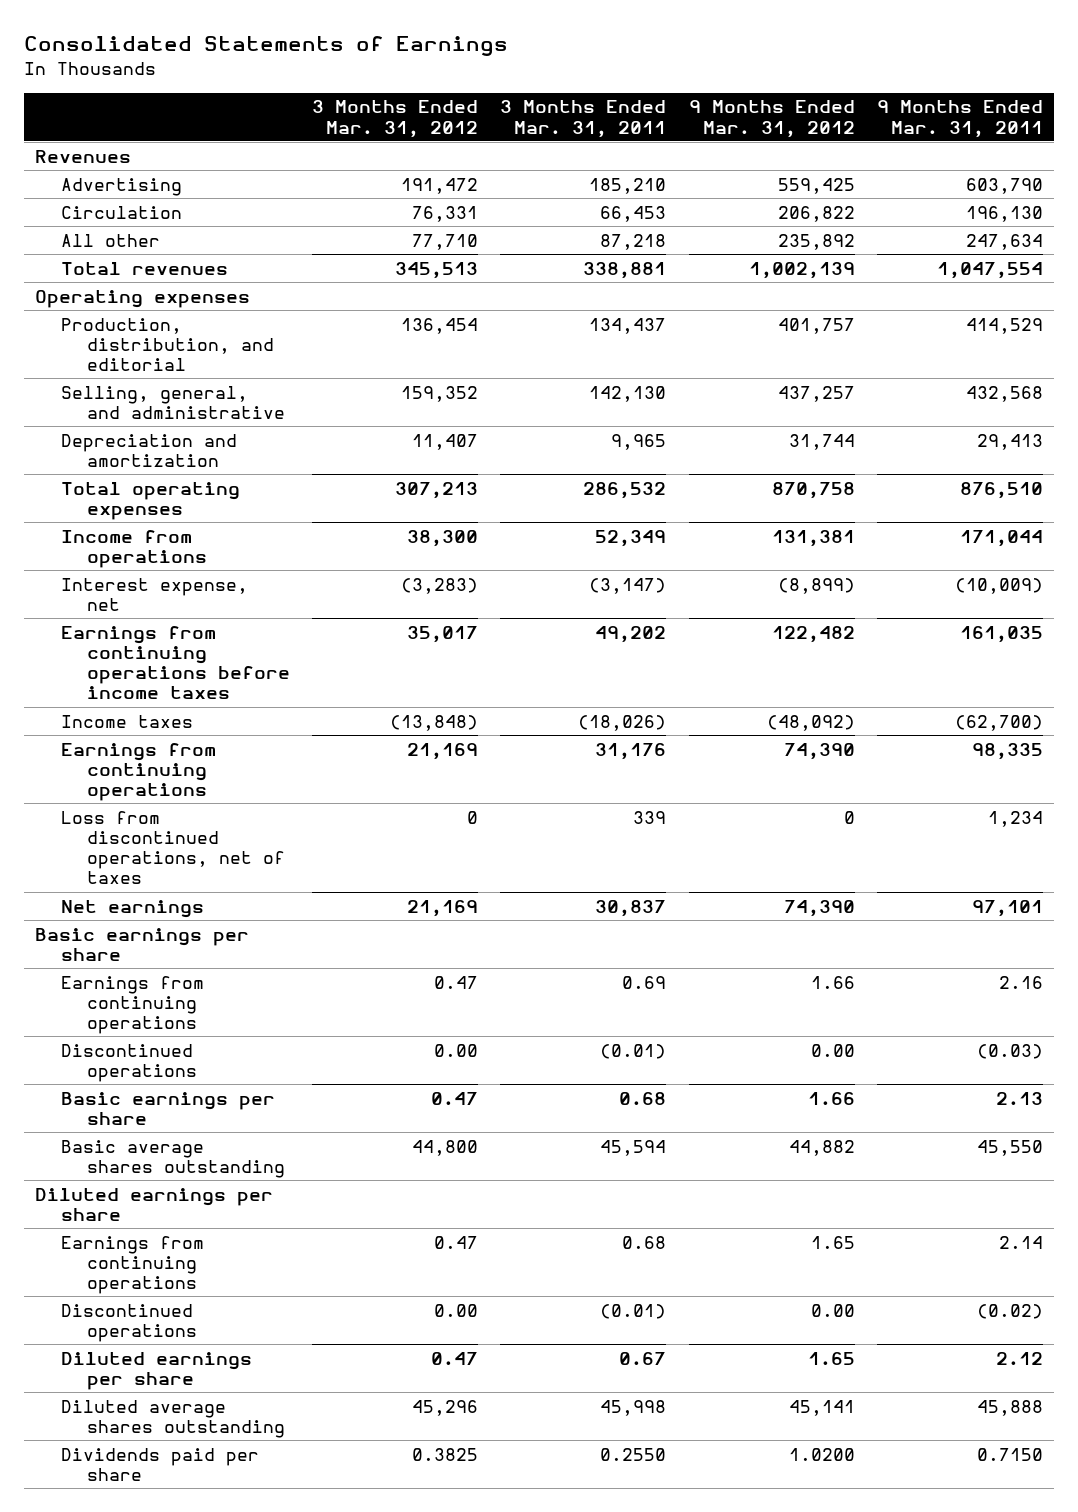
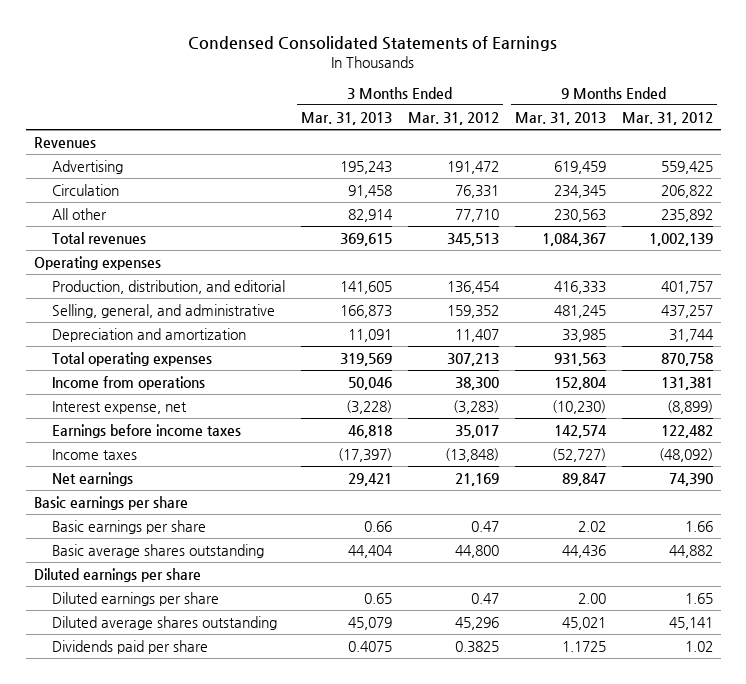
[23,36,508,57] Consolidated Statements of Earnings -> [188,35,558,51] Condensed Consolidated Statements of Earnings
[500,100,667,138] 3 Months Ended Mar. 31, 2011 -> none
[876,100,1043,138] 9 Months Ended Mar. 31, 2011 -> none
none -> [300,111,392,125] Mar. 31, 2013
none -> [514,111,606,125] Mar. 31, 2013
[60,625,290,700] Earnings from continuing operations before income taxes -> [51,423,241,438] Earnings before income taxes
[60,742,216,802] Earnings from continuing operations -> none
[60,810,285,885] Loss from discontinued operations, net of taxes -> none
[60,975,204,1035] Earnings from continuing operations -> none
[60,1043,197,1082] Discontinued operations -> none
[60,1235,204,1295] Earnings from continuing operations -> none
[60,1303,197,1342] Discontinued operations -> none
[788,1447,855,1461] 1.0200 -> [684,640,713,652] 1.02

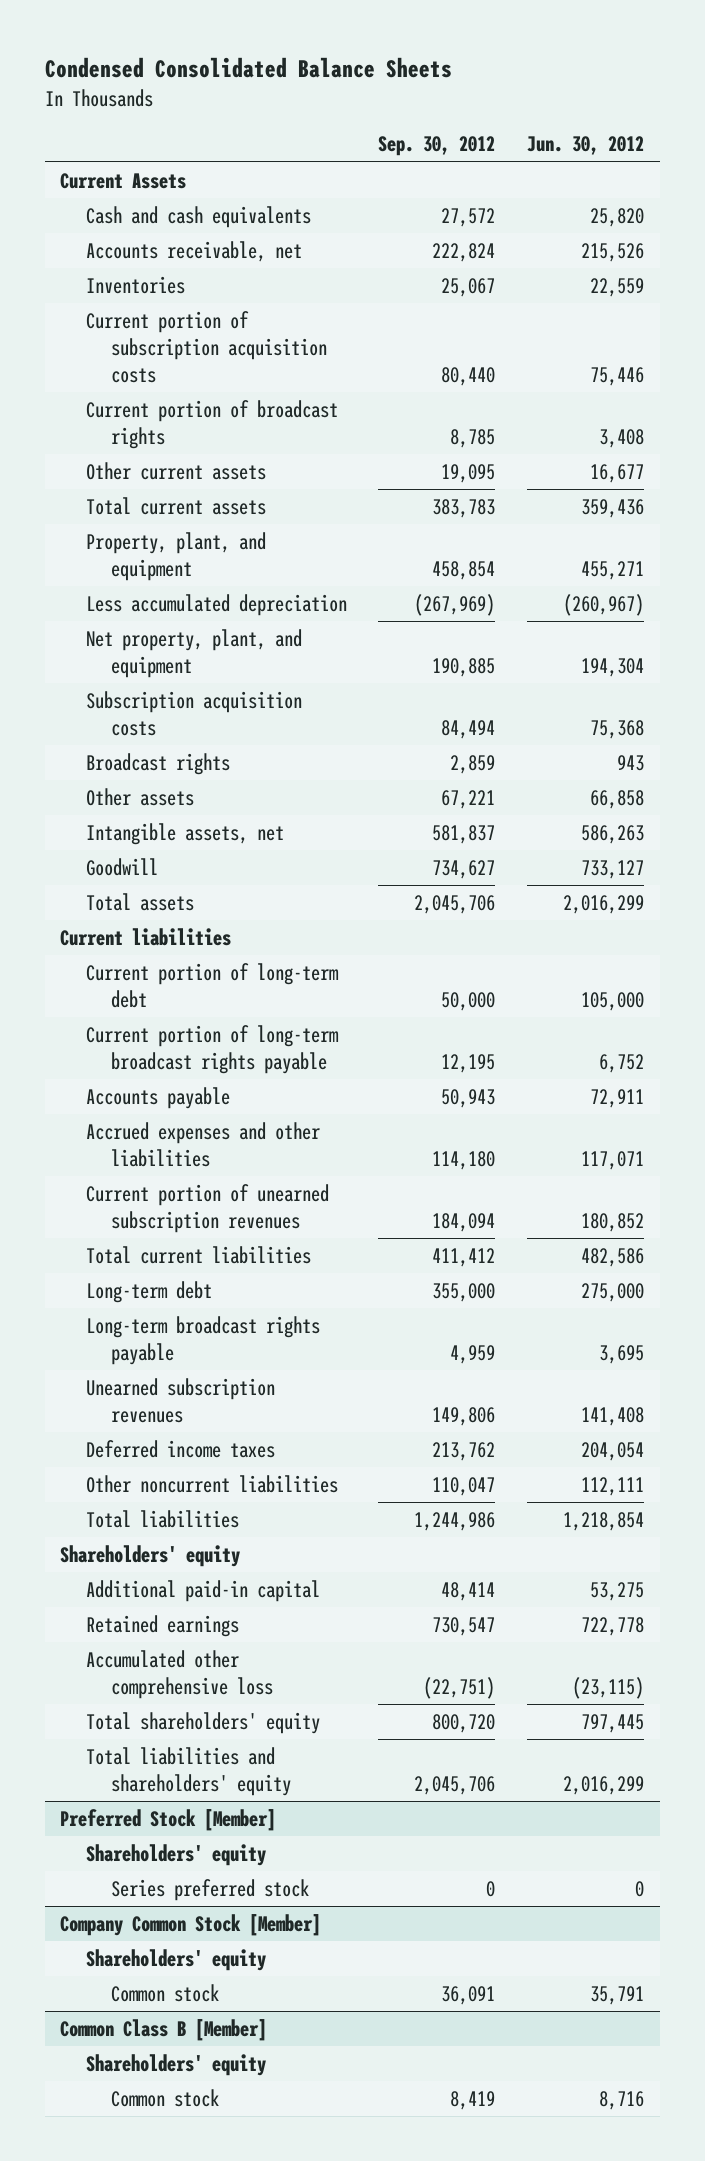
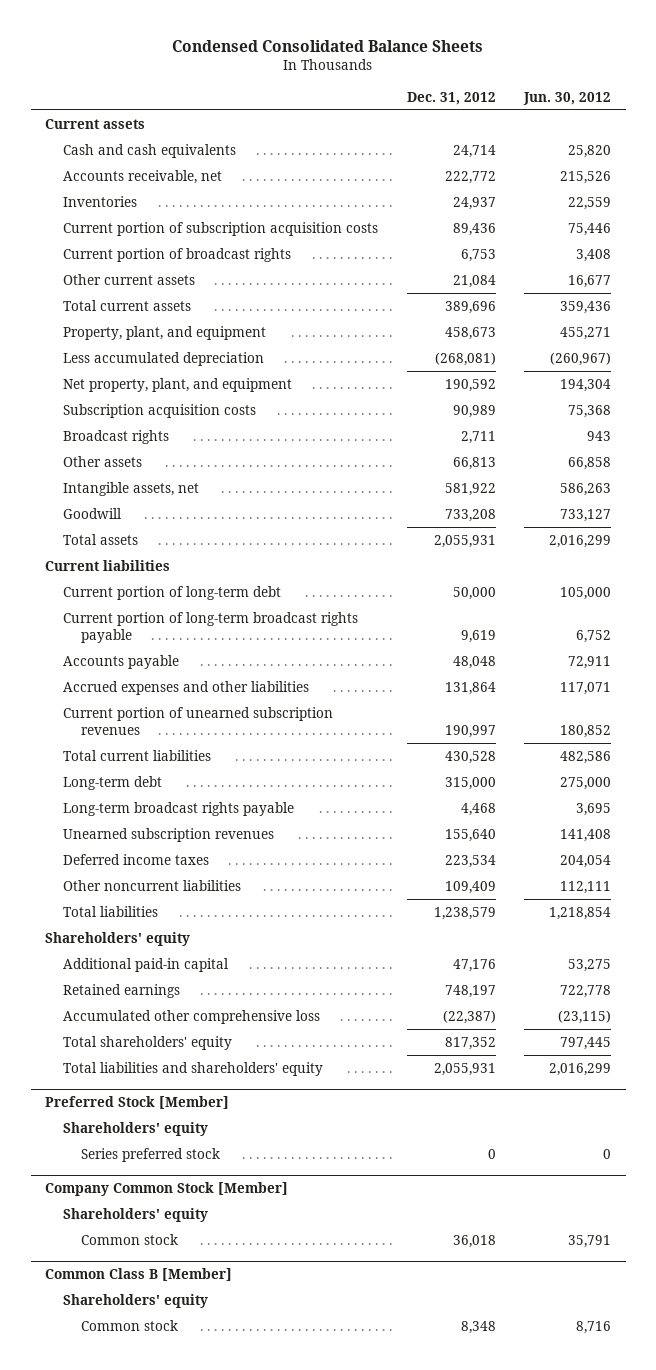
[378,136,496,157] Sep. 30, 2012 -> none
none -> [406,91,496,105] Dec. 31, 2012
[60,172,187,189] Current Assets -> [44,118,145,129] Current assets

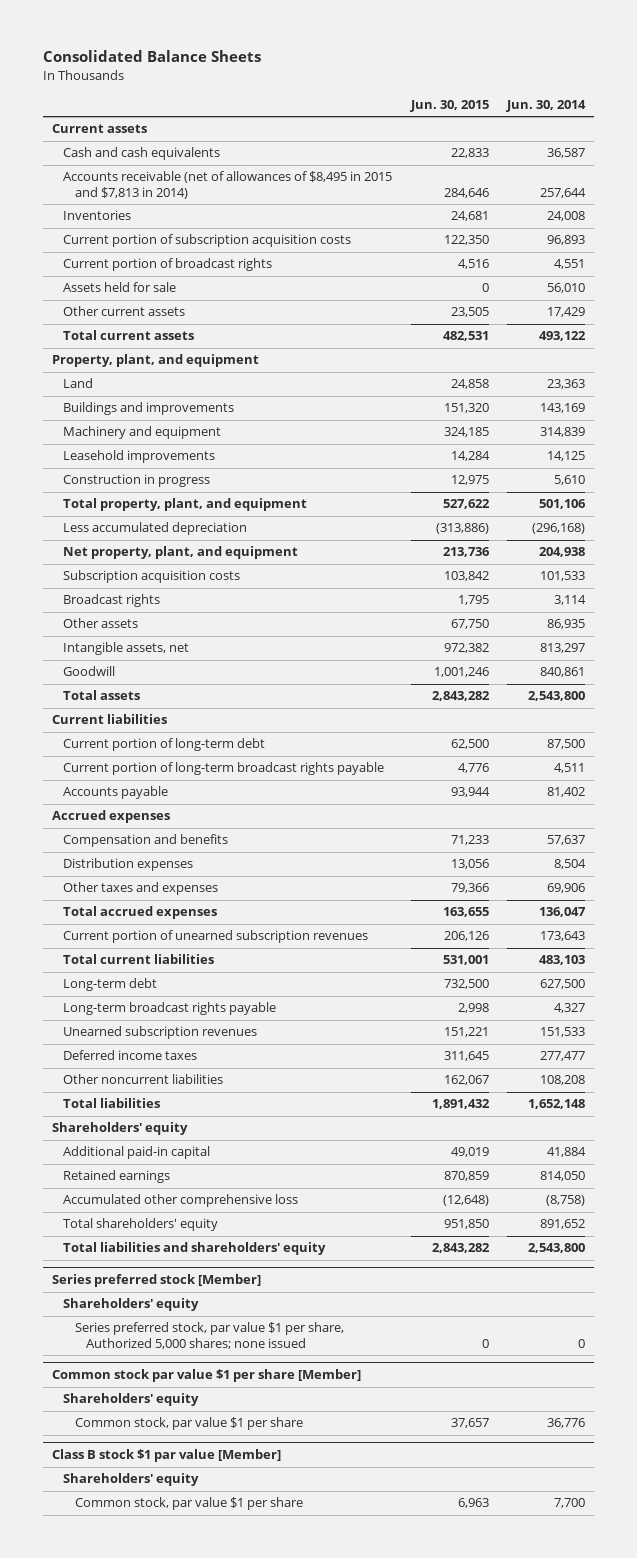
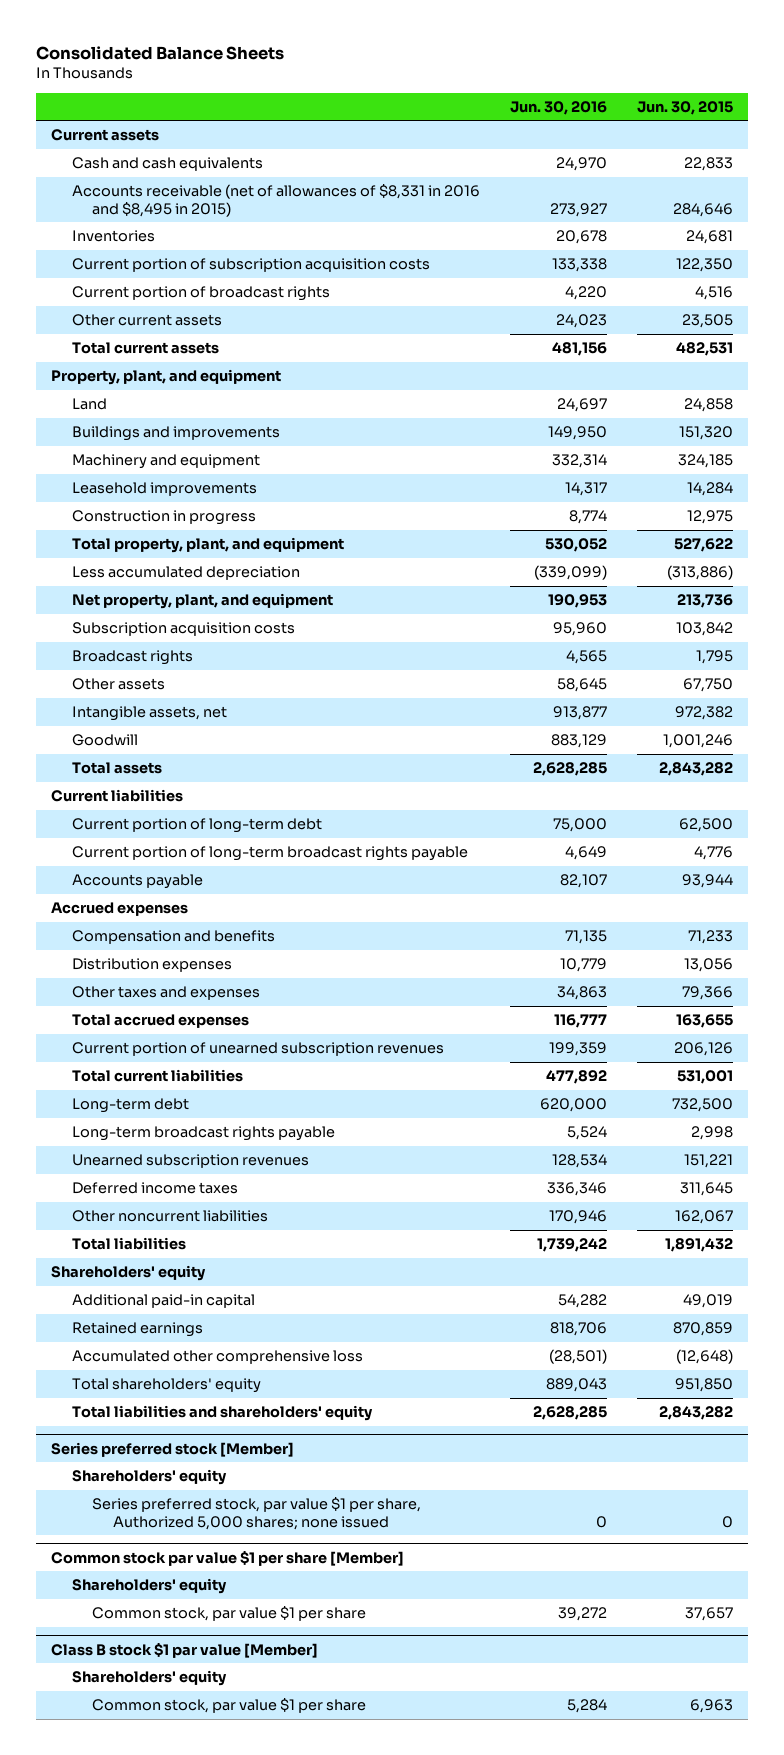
[506,100,587,113] Jun. 30, 2014 -> none
none -> [509,100,607,115] Jun. 30, 2016
[63,171,393,199] Accounts receivable (net of allowances of $8,495 in 2015 and $7,813 in 2014) -> [71,184,480,217] Accounts receivable (net of allowances of $8,331 in 2016 and $8,495 in 2015)
[63,282,177,293] Assets held for sale -> none

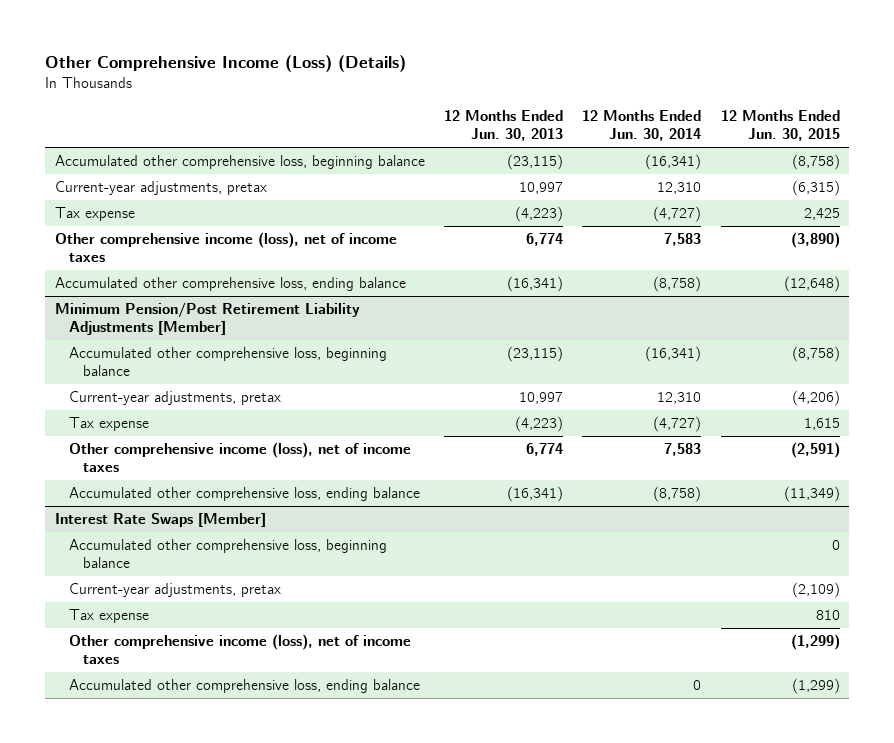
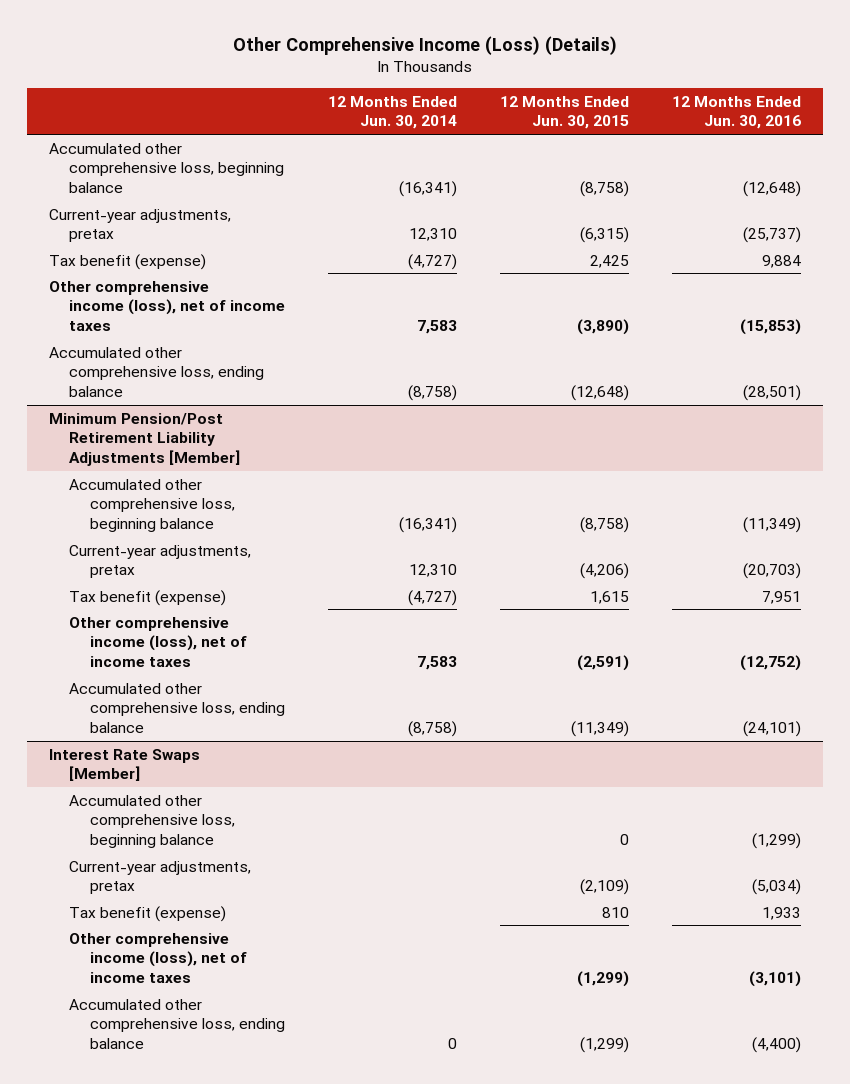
[444,109,564,142] 12 Months Ended Jun. 30, 2013 -> none
none -> [672,95,802,130] 12 Months Ended Jun. 30, 2016
[54,206,135,221] Tax expense -> [48,253,206,270] Tax benefit (expense)
[68,416,149,431] Tax expense -> [69,589,227,606] Tax benefit (expense)
[68,608,149,623] Tax expense -> [69,905,227,922] Tax benefit (expense)

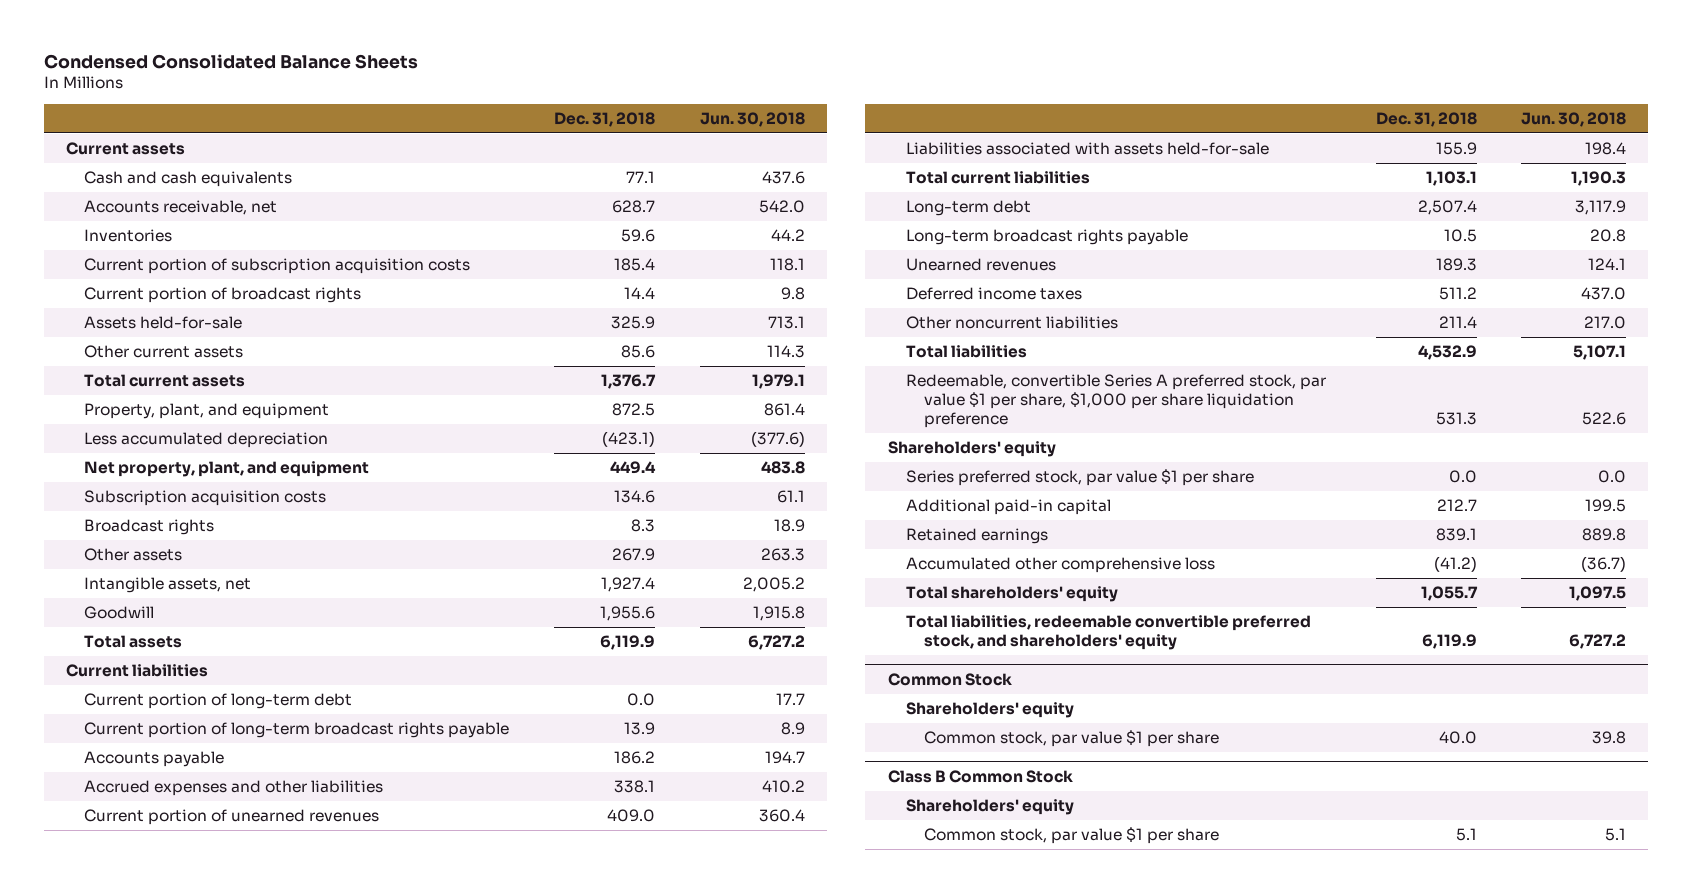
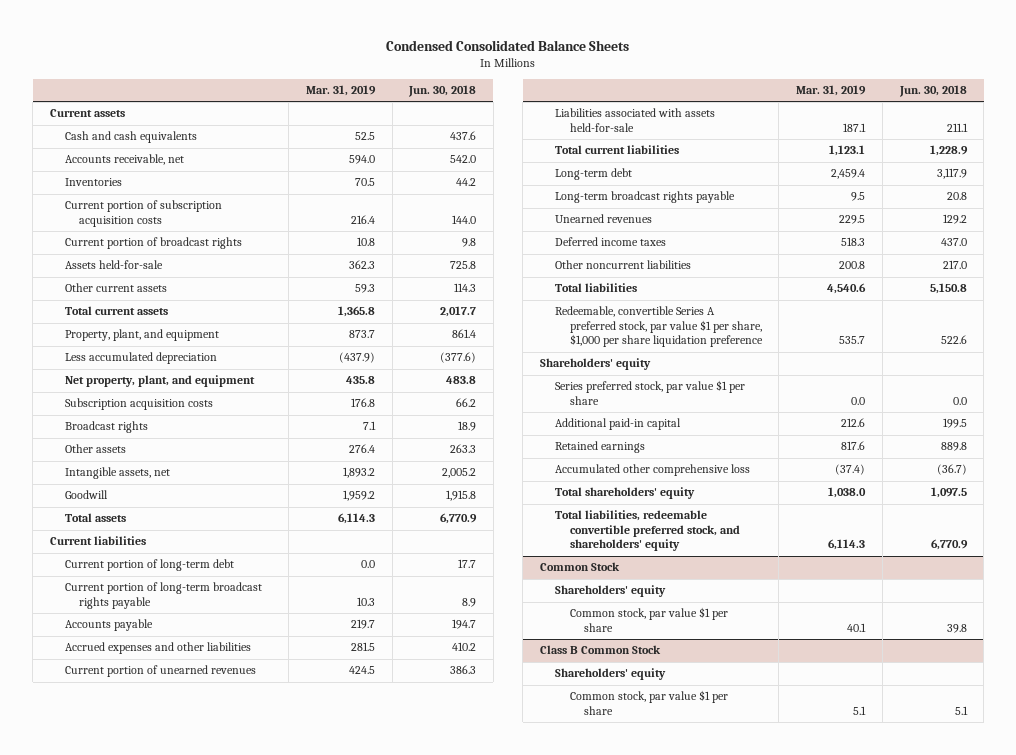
[553,111,655,127] Dec. 31, 2018 -> none
none -> [305,85,376,97] Mar. 31, 2019
[769,258,805,272] 118.1 -> [452,214,477,224] 144.0
[767,316,805,330] 713.1 -> [450,261,477,270] 725.8
[751,374,805,390] 1,979.1 -> [440,306,477,318] 2,017.7
[776,490,805,504] 61.1 -> [456,398,477,408] 66.2
[747,635,805,651] 6,727.2 -> [440,513,478,525] 6,770.9
[758,809,805,823] 360.4 -> [450,665,477,675] 386.3
[1585,142,1627,156] 198.4 -> [946,122,968,132] 211.1
[1571,171,1627,187] 1,190.3 -> [929,145,968,157] 1,228.9
[1588,258,1627,271] 124.1 -> [942,214,967,225] 129.2
[1573,345,1627,361] 5,107.1 -> [929,283,967,295] 5,150.8
[1569,634,1627,650] 6,727.2 -> [930,539,968,551] 6,770.9

